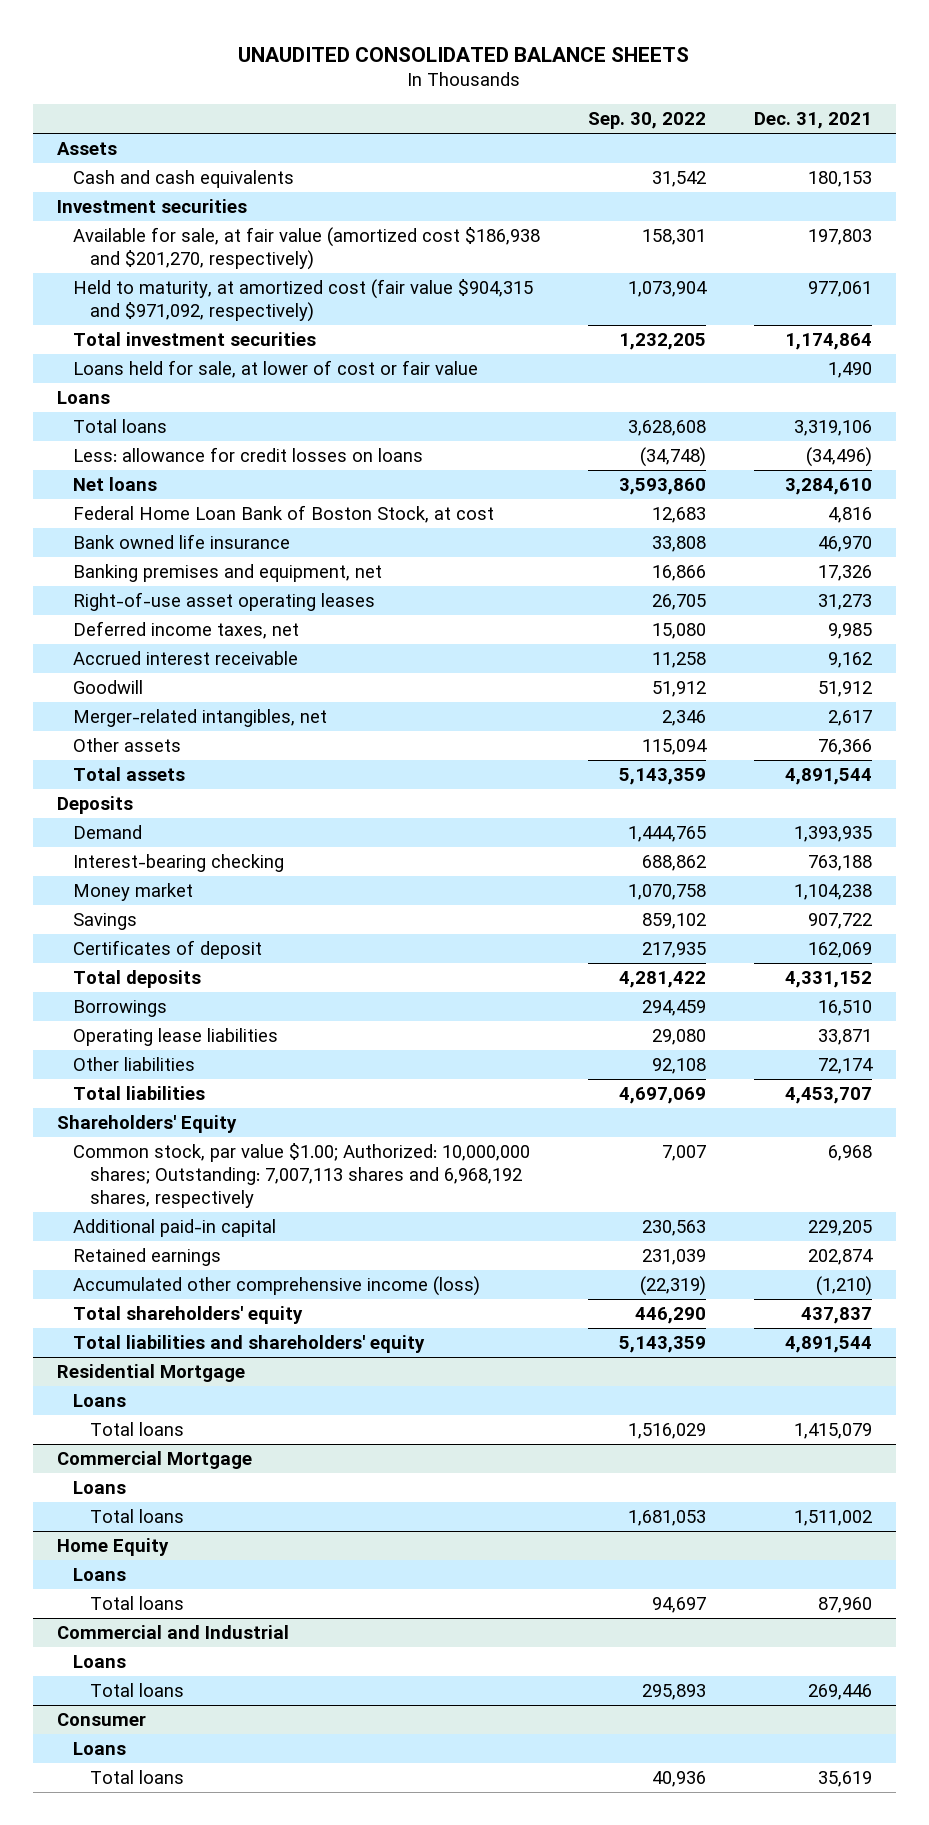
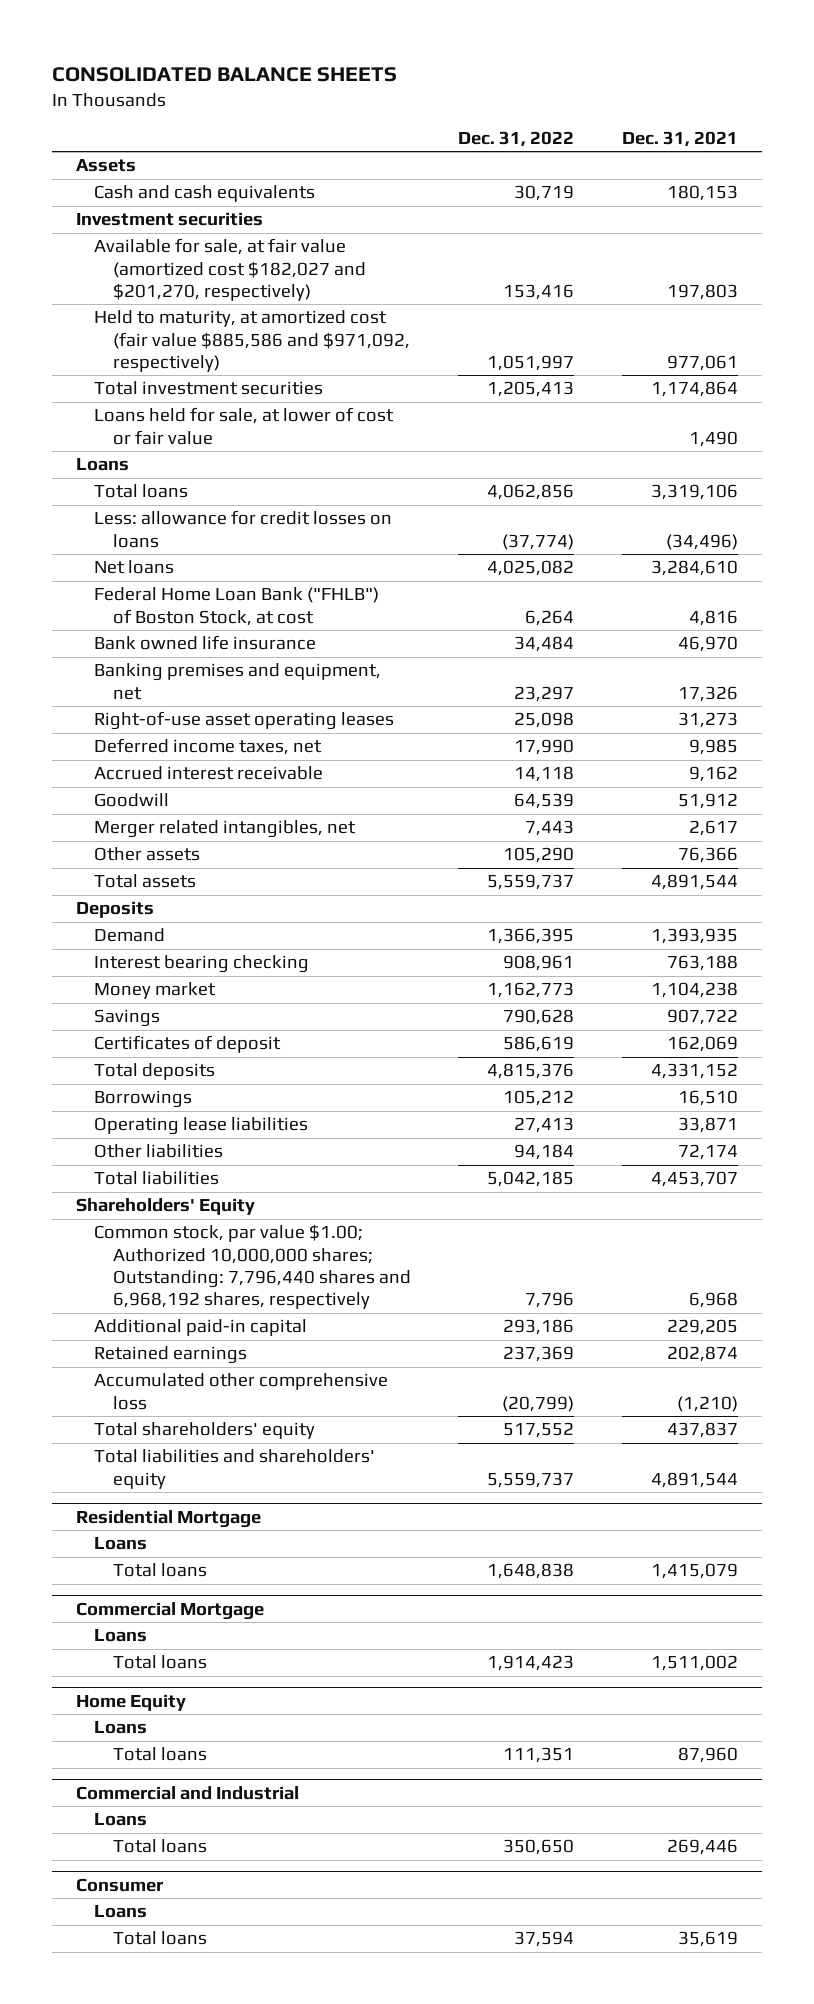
[238,46,690,62] UNAUDITED CONSOLIDATED BALANCE SHEETS -> [52,66,398,82] CONSOLIDATED BALANCE SHEETS
[588,112,707,130] Sep. 30, 2022 -> none
none -> [458,130,575,147] Dec. 31, 2022
[73,226,541,271] Available for sale, at fair value (amortized cost $186,938 and $201,270, respectively) -> [94,238,366,301] Available for sale, at fair value (amortized cost $182,027 and $201,270, respectively)
[73,278,534,323] Held to maturity, at amortized cost (fair value $904,315 and $971,092, respectively) -> [94,310,410,372] Held to maturity, at amortized cost (fair value $885,586 and $971,092, respectively)
[73,504,495,523] Federal Home Loan Bank of Boston Stock, at cost -> [94,587,380,626] Federal Home Loan Bank ("FHLB") of Boston Stock, at cost
[73,708,328,727] Merger-related intangibles, net -> [94,820,357,839] Merger related intangibles, net
[73,853,285,872] Interest-bearing checking -> [94,955,310,974] Interest bearing checking
[73,1142,531,1209] Common stock, par value $1.00; Authorized: 10,000,000 shares; Outstanding: 7,007,113 shares and 6,968,192 shares, respectively -> [94,1224,411,1310] Common stock, par value $1.00; Authorized 10,000,000 shares; Outstanding: 7,796,440 shares and 6,968,192 shares, respectively
[73,1275,481,1296] Accumulated other comprehensive income (loss) -> [94,1373,389,1410] Accumulated other comprehensive loss

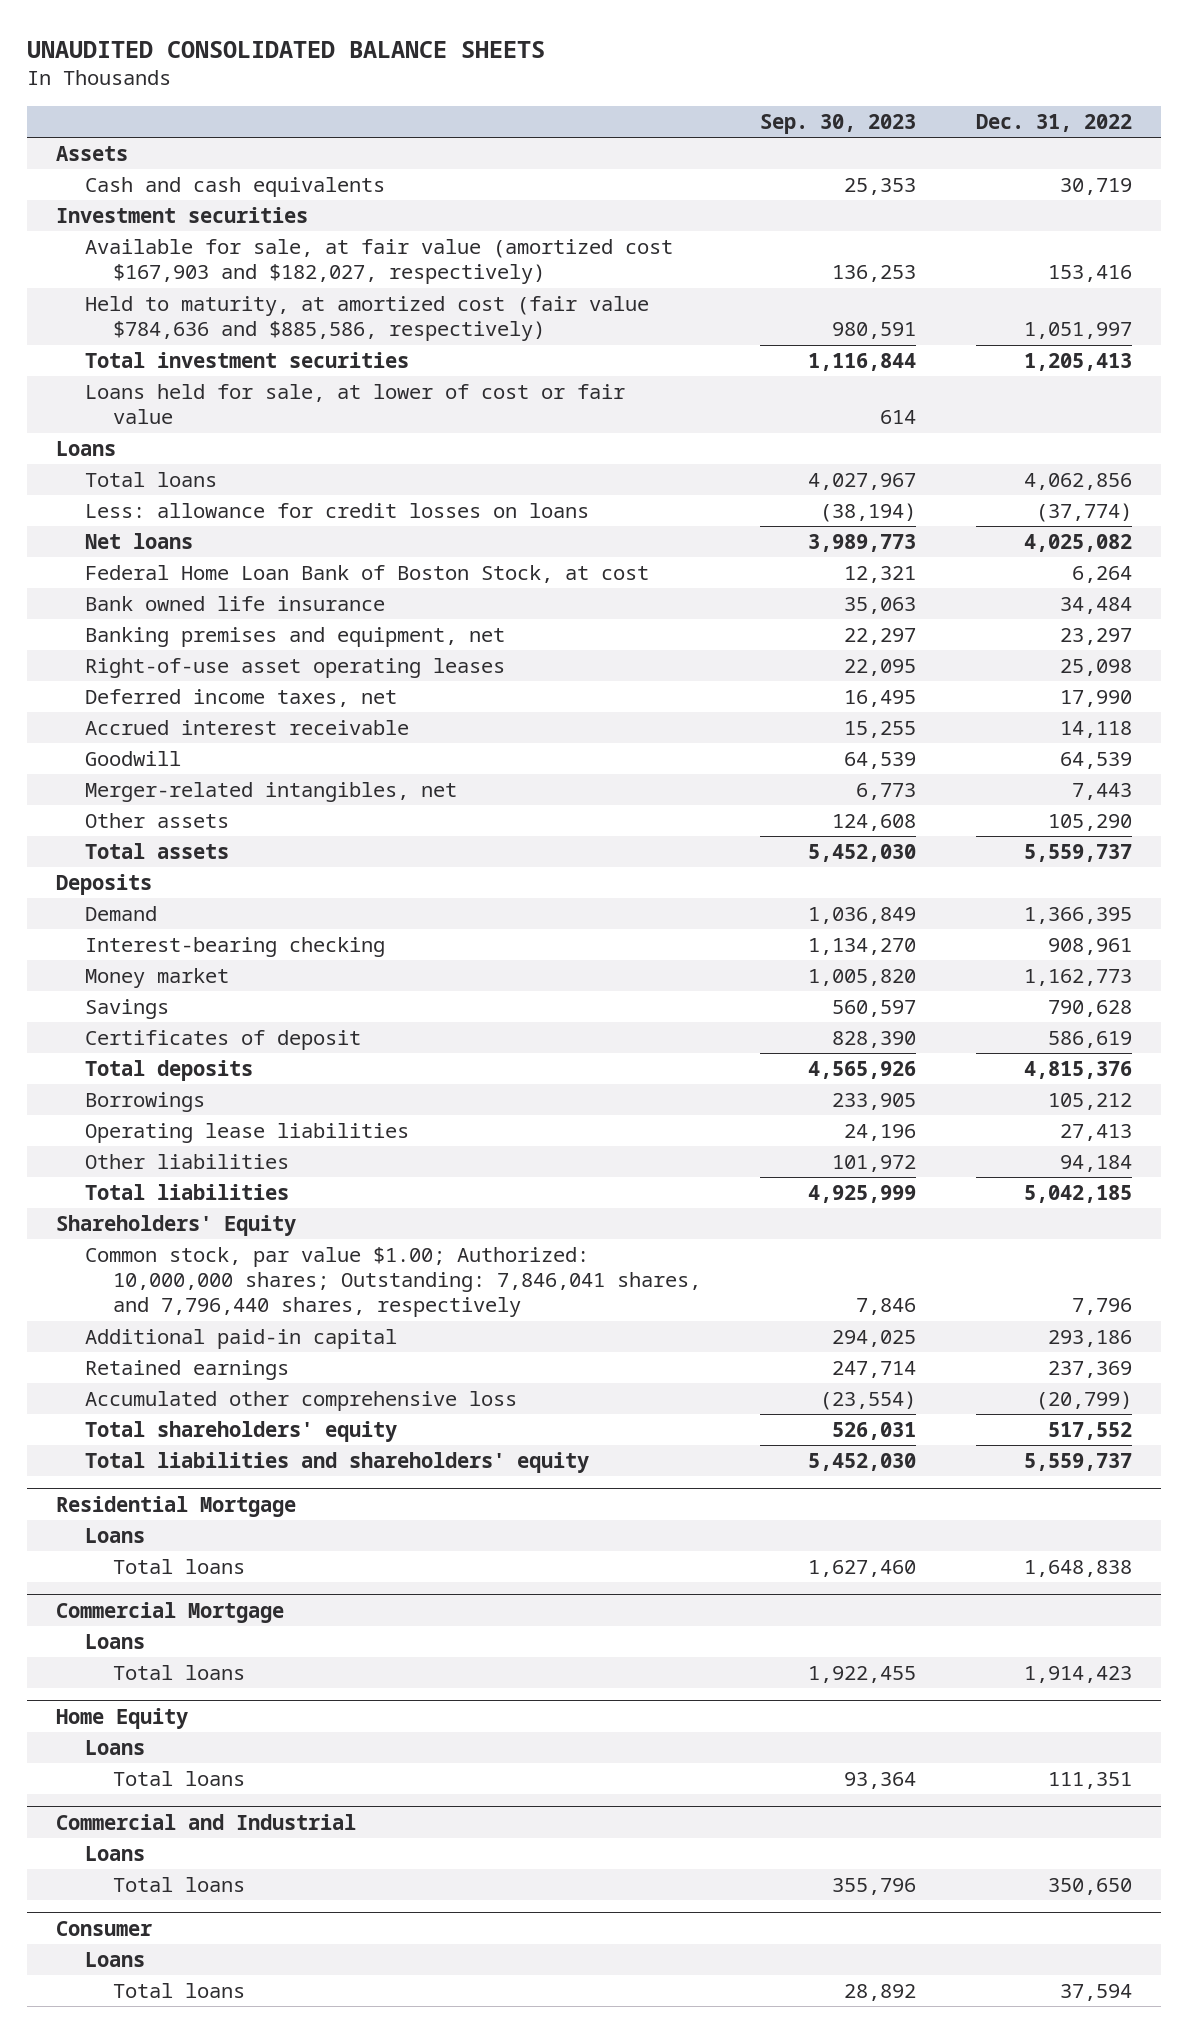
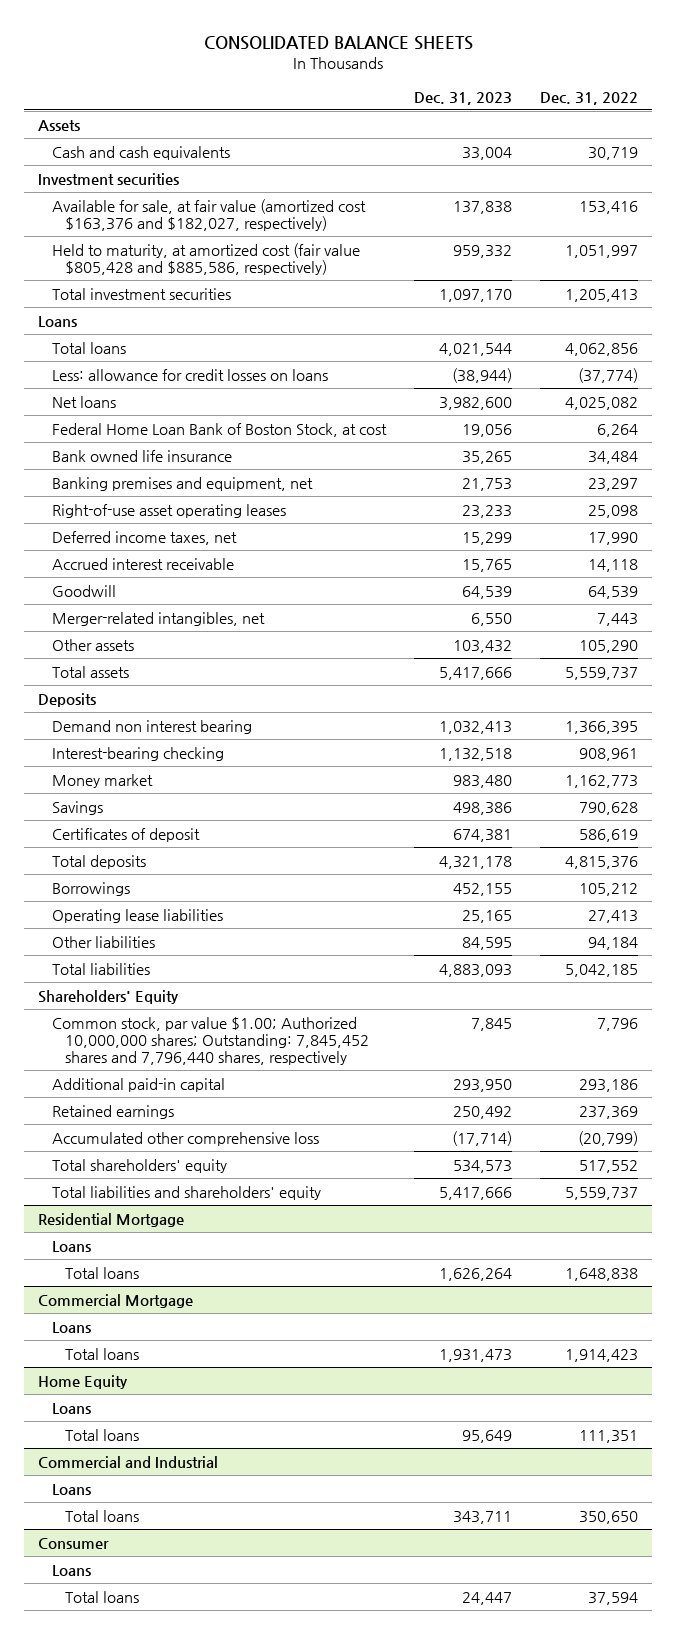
[26,41,545,59] UNAUDITED CONSOLIDATED BALANCE SHEETS -> [204,35,474,50] CONSOLIDATED BALANCE SHEETS
[760,113,917,134] Sep. 30, 2023 -> none
none -> [413,91,512,105] Dec. 31, 2023
[84,239,673,285] Available for sale, at fair value (amortized cost $167,903 and $182,027, respectively) -> [51,198,366,231] Available for sale, at fair value (amortized cost $163,376 and $182,027, respectively)
[84,296,649,342] Held to maturity, at amortized cost (fair value $784,636 and $885,586, respectively) -> [51,242,360,275] Held to maturity, at amortized cost (fair value $805,428 and $885,586, respectively)
[84,384,625,425] Loans held for sale, at lower of cost or fair value -> none
[84,906,157,922] Demand -> [51,719,252,734] Demand non interest bearing
[84,1247,702,1318] Common stock, par value $1.00; Authorized: 10,000,000 shares; Outstanding: 7,846,041 shares, and 7,796,440 shares, respectively -> [51,1016,370,1066] Common stock, par value $1.00; Authorized 10,000,000 shares; Outstanding: 7,845,452 shares and 7,796,440 shares, respectively

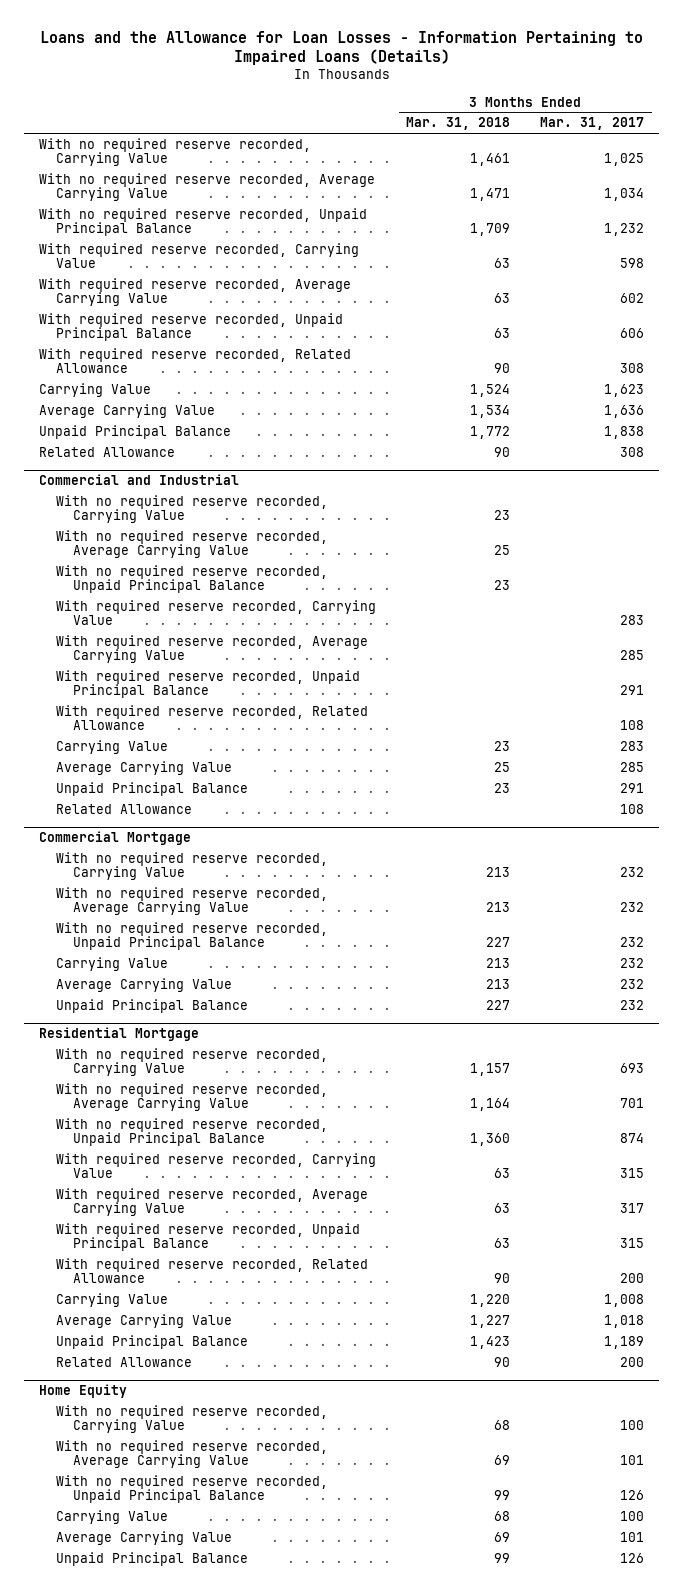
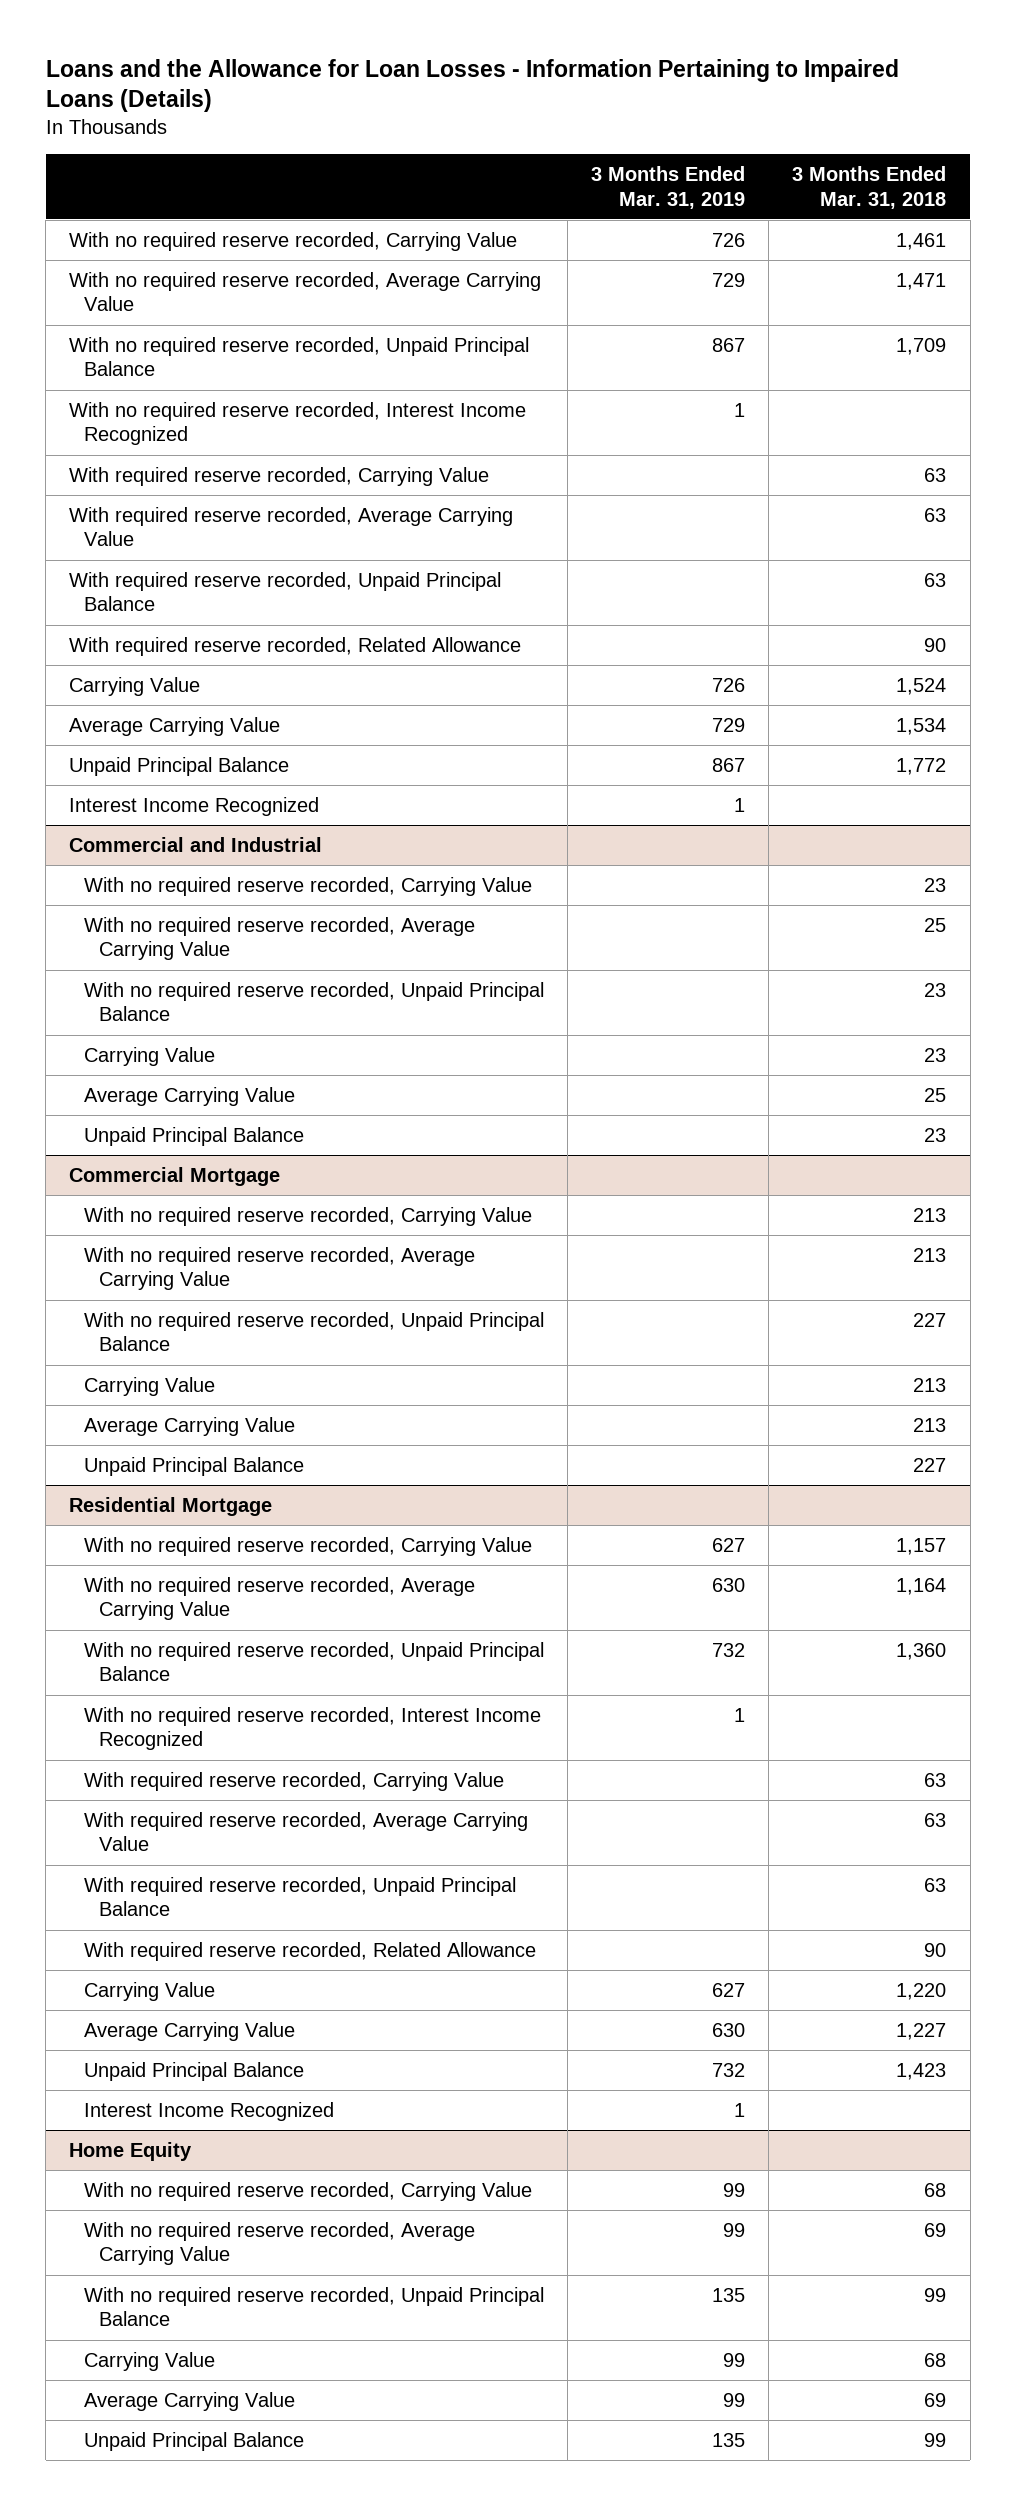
[540,117,645,131] Mar. 31, 2017 -> none
none -> [591,166,746,209] 3 Months Ended Mar. 31, 2019
none -> [69,401,527,446] With no required reserve recorded, Interest Income Recognized
[38,446,175,457] Related Allowance -> none
none -> [69,796,320,816] Interest Income Recognized
[55,599,376,626] With required reserve recorded, Carrying Value -> none
[55,634,368,664] With required reserve recorded, Average Carrying Value -> none
[55,669,360,699] With required reserve recorded, Unpaid Principal Balance -> none
[55,704,368,731] With required reserve recorded, Related Allowance -> none
[55,803,192,814] Related Allowance -> none
none -> [84,1706,542,1751] With no required reserve recorded, Interest Income Recognized
[55,1356,192,1367] Related Allowance -> none
none -> [84,2101,335,2121] Interest Income Recognized

